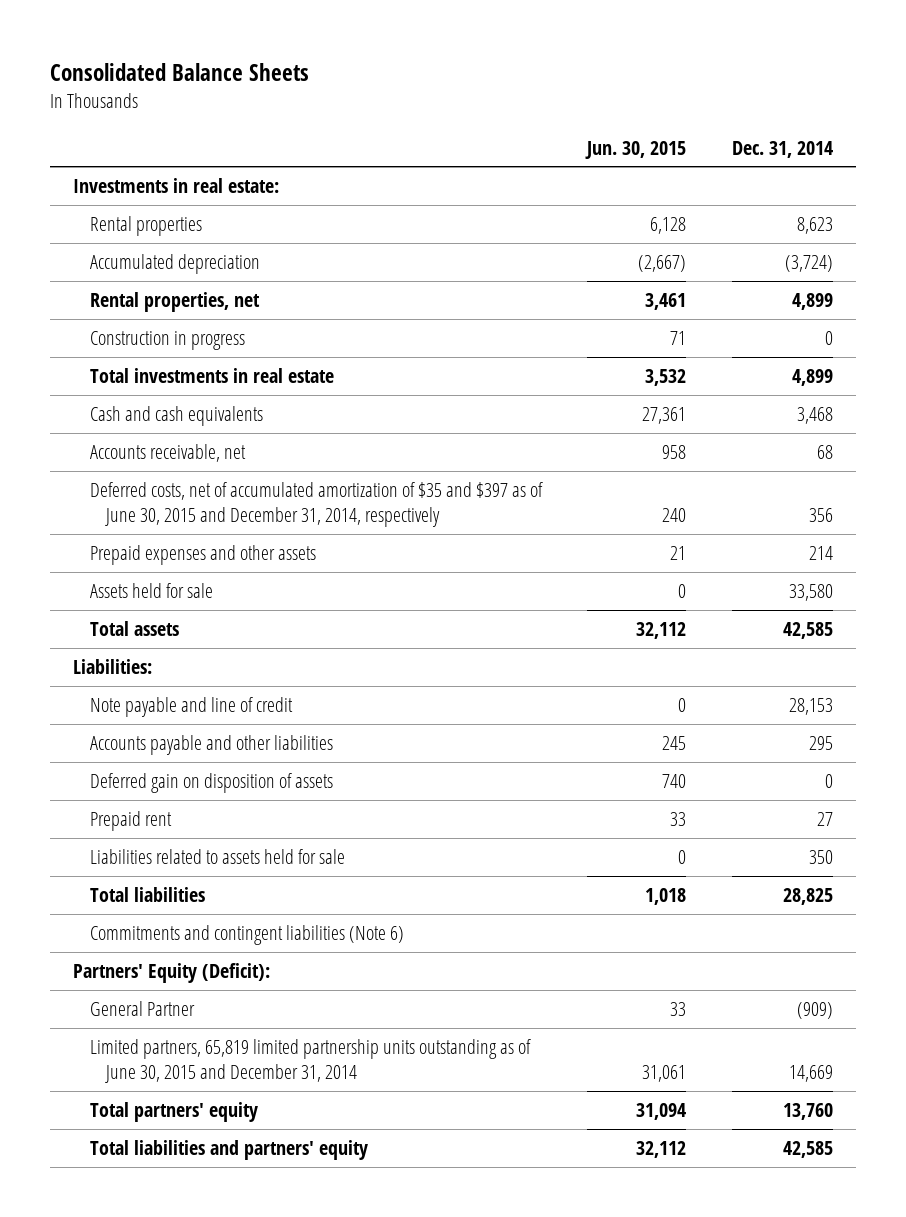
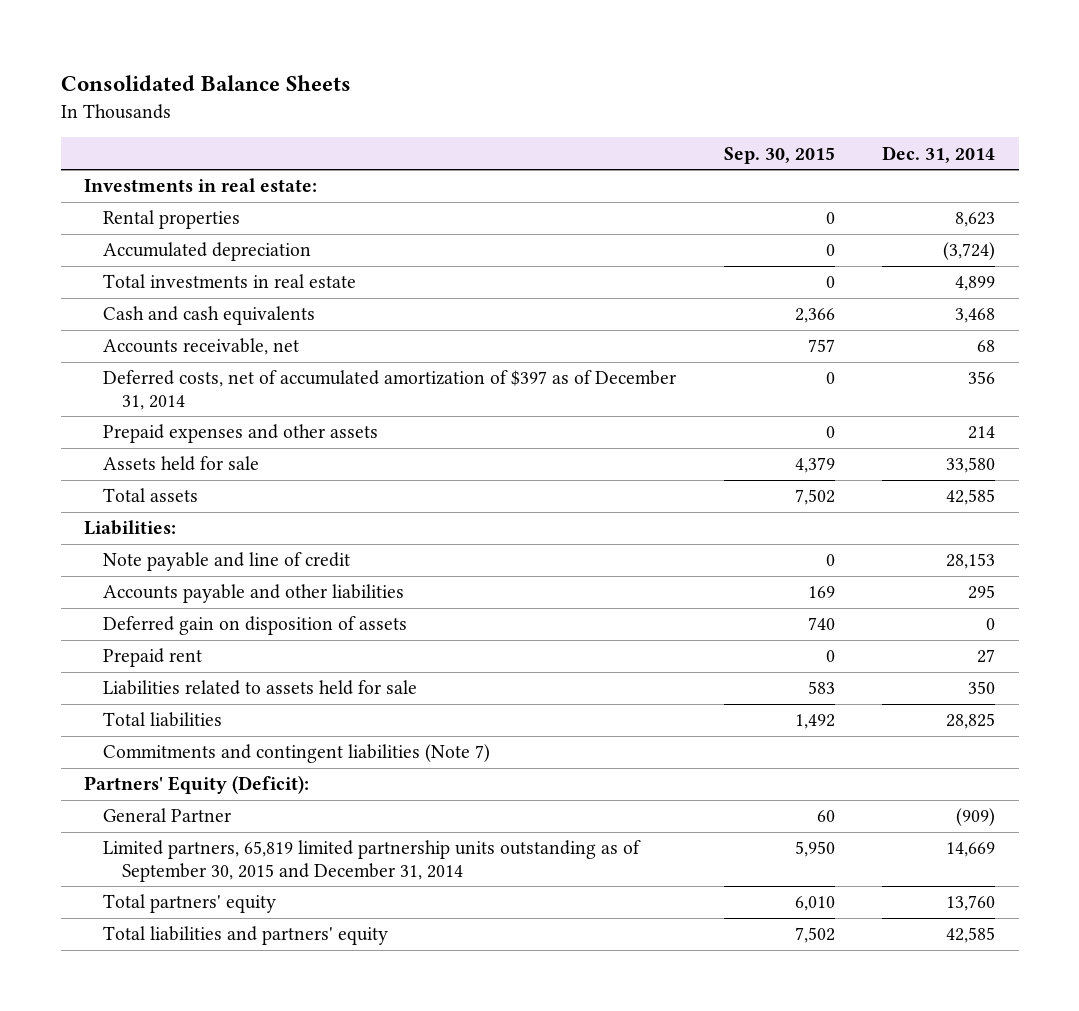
[585,140,687,159] Jun. 30, 2015 -> none
none -> [723,146,835,164] Sep. 30, 2015
[89,292,260,313] Rental properties, net -> none
[89,331,245,351] Construction in progress -> none
[89,482,543,527] Deferred costs, net of accumulated amortization of $35 and $397 as of June 30, 2015 and December 31, 2014, respectively -> [103,370,677,410] Deferred costs, net of accumulated amortization of $397 as of December 31, 2014
[89,925,404,946] Commitments and contingent liabilities (Note 6) -> [103,744,491,764] Commitments and contingent liabilities (Note 7)
[89,1039,531,1083] Limited partners, 65,819 limited partnership units outstanding as of June 30, 2015 and December 31, 2014 -> [103,840,642,882] Limited partners, 65,819 limited partnership units outstanding as of September 30, 2015 and December 31, 2014

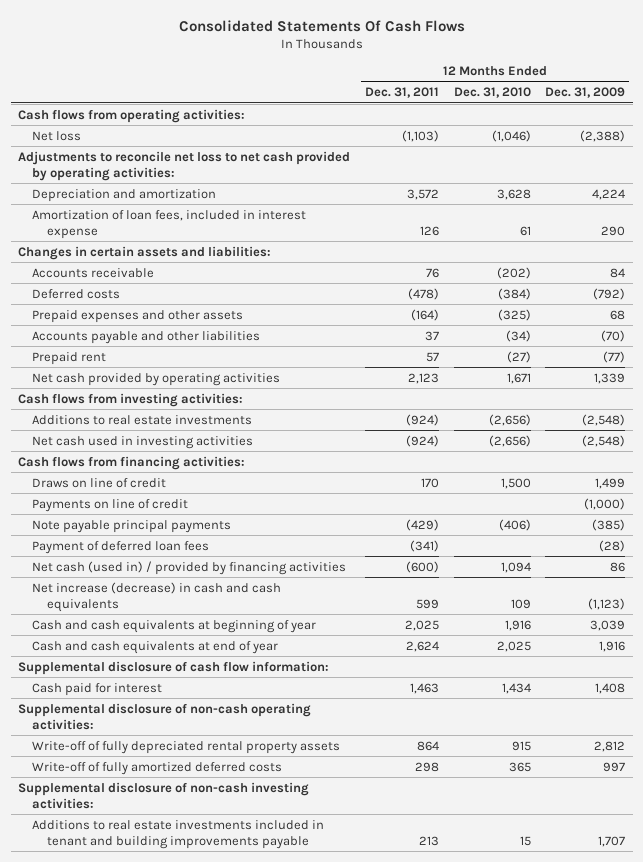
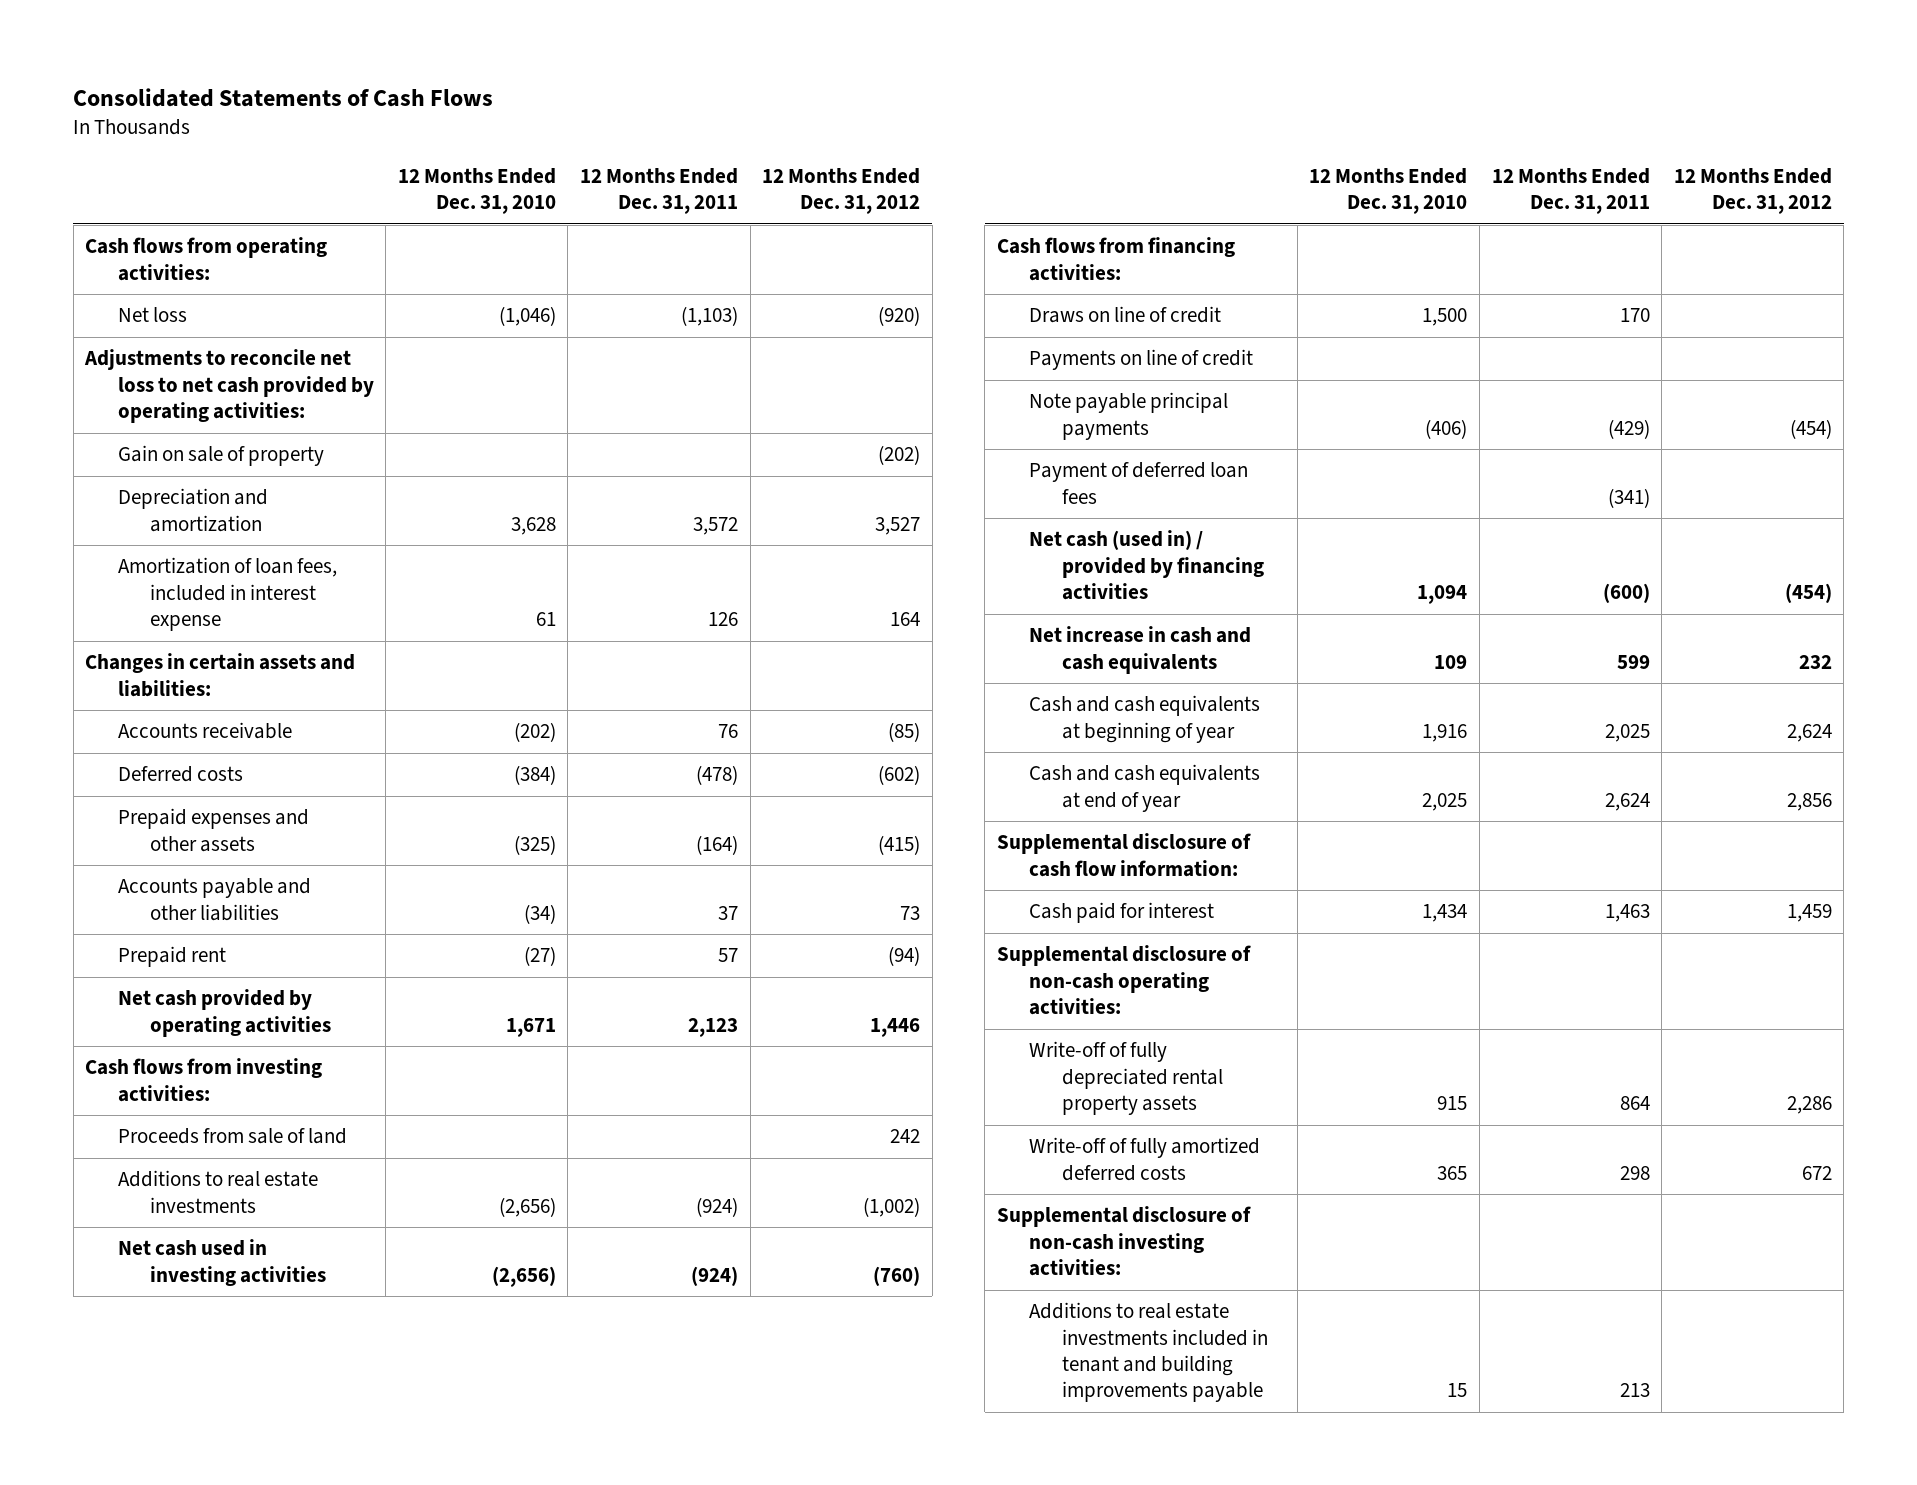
[178,19,465,32] Consolidated Statements Of Cash Flows -> [73,87,494,107] Consolidated Statements of Cash Flows
[545,87,626,99] Dec. 31, 2009 -> none
none -> [762,168,921,215] 12 Months Ended Dec. 31, 2012
none -> [117,445,324,467] Gain on sale of property
none -> [117,1128,347,1145] Proceeds from sale of land
[32,581,282,612] Net increase (decrease) in cash and cash equivalents -> [1029,626,1252,674] Net increase in cash and cash equivalents

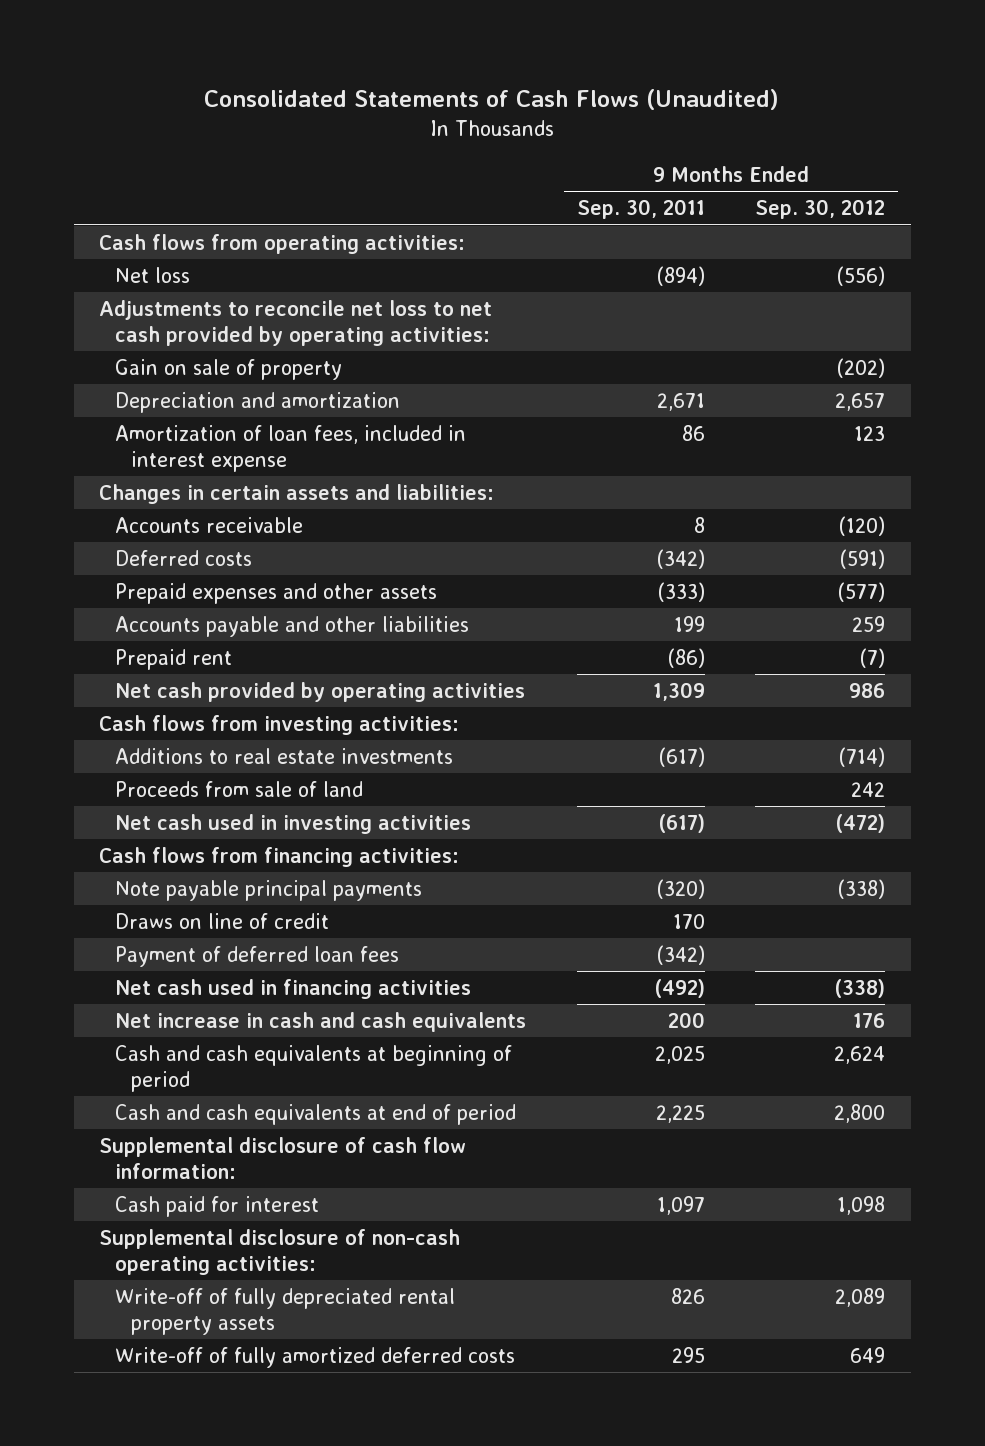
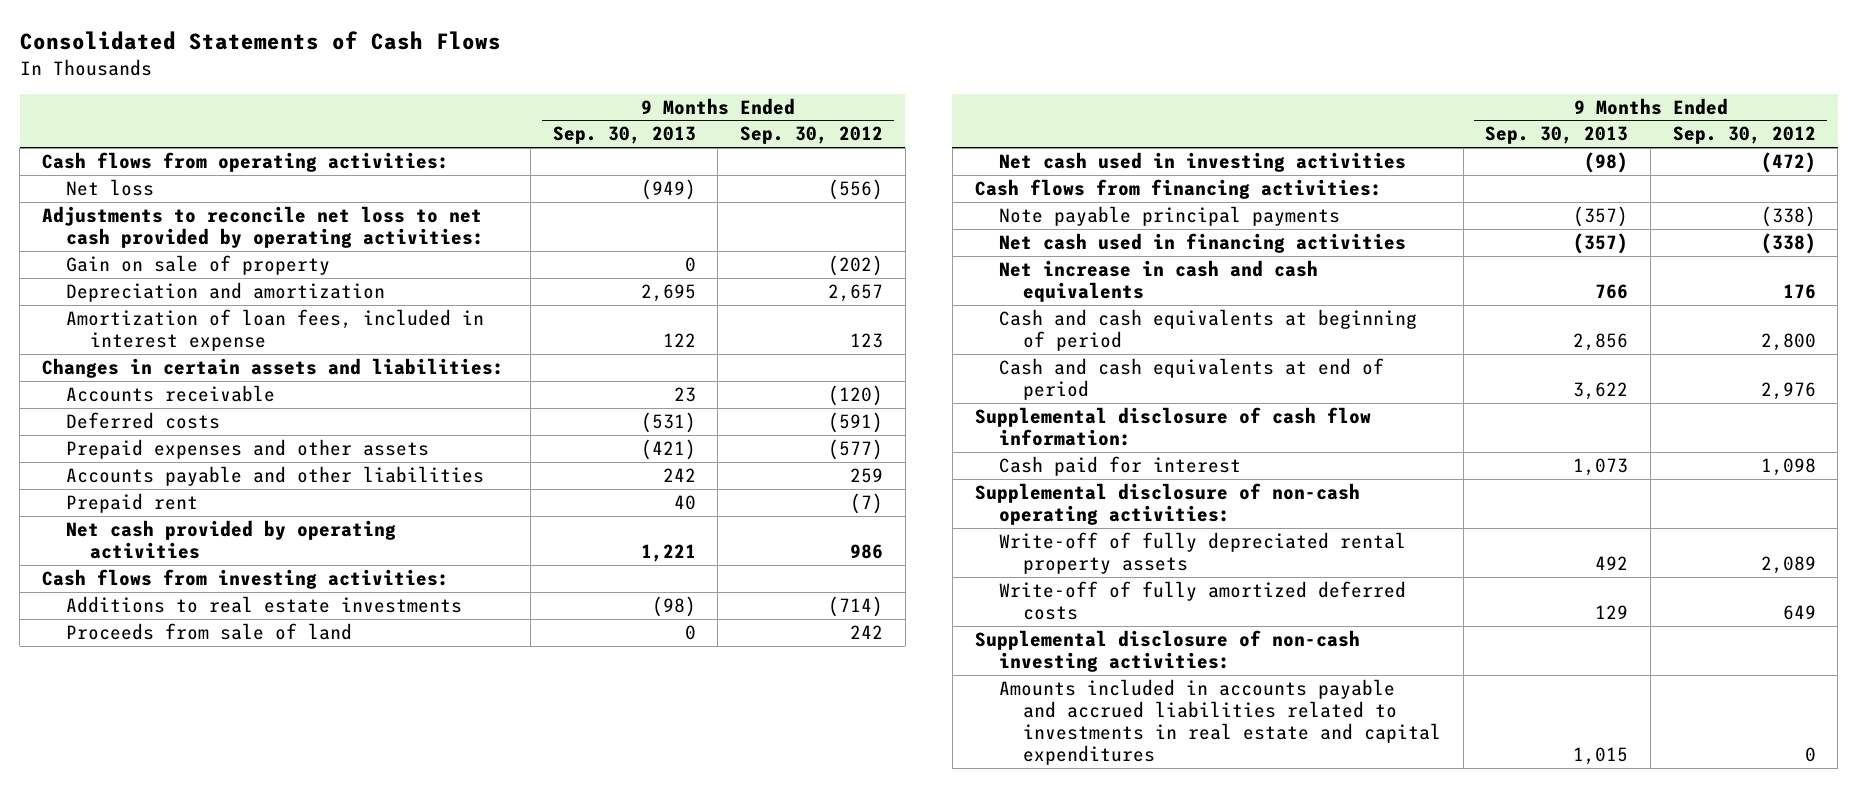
[204,89,780,111] Consolidated Statements of Cash Flows (Unaudited) -> [19,31,501,51] Consolidated Statements of Cash Flows
[576,199,705,220] Sep. 30, 2011 -> none
none -> [552,126,696,145] Sep. 30, 2013
[115,913,330,930] Draws on line of credit -> none
[115,946,400,968] Payment of deferred loan fees -> none
[834,1046,886,1065] 2,624 -> [1760,333,1816,352] 2,800
[834,1104,886,1124] 2,800 -> [1760,382,1816,401] 2,976
none -> [974,630,1360,673] Supplemental disclosure of non-cash investing activities:
none -> [998,679,1442,766] Amounts included in accounts payable and accrued liabilities related to investments in real estate and capital expenditures

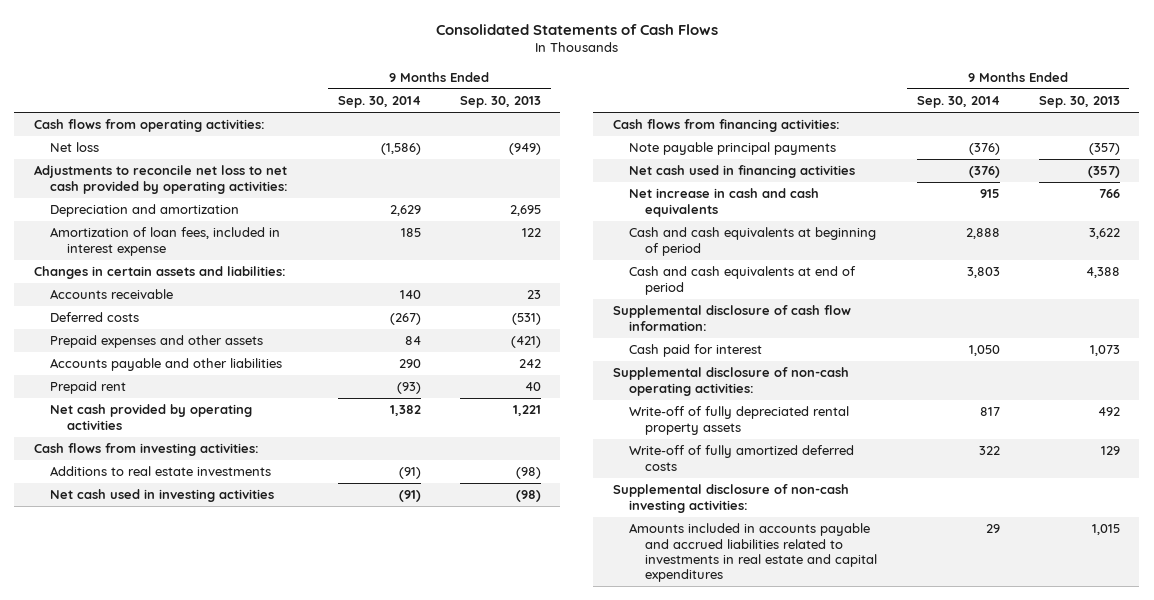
[739,126,883,145] Sep. 30, 2012 -> none
none -> [337,96,421,109] Sep. 30, 2014
[66,255,331,276] Gain on sale of property -> none
[66,623,353,641] Proceeds from sale of land -> none
[1573,333,1629,352] 2,856 -> [1088,228,1120,240] 3,622
[1573,382,1629,401] 3,622 -> [1085,267,1120,279] 4,388

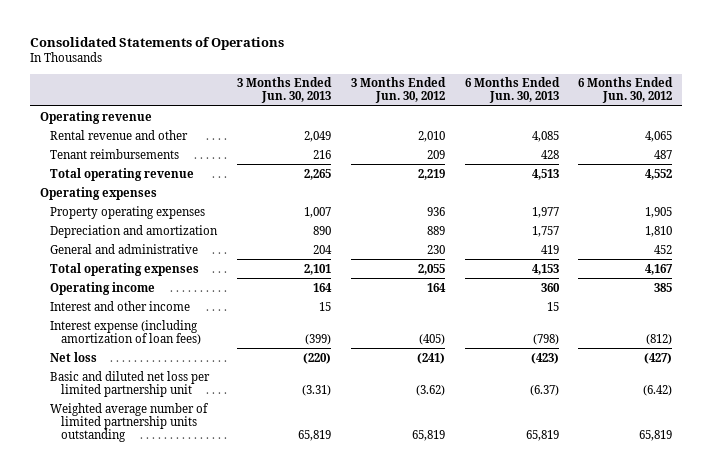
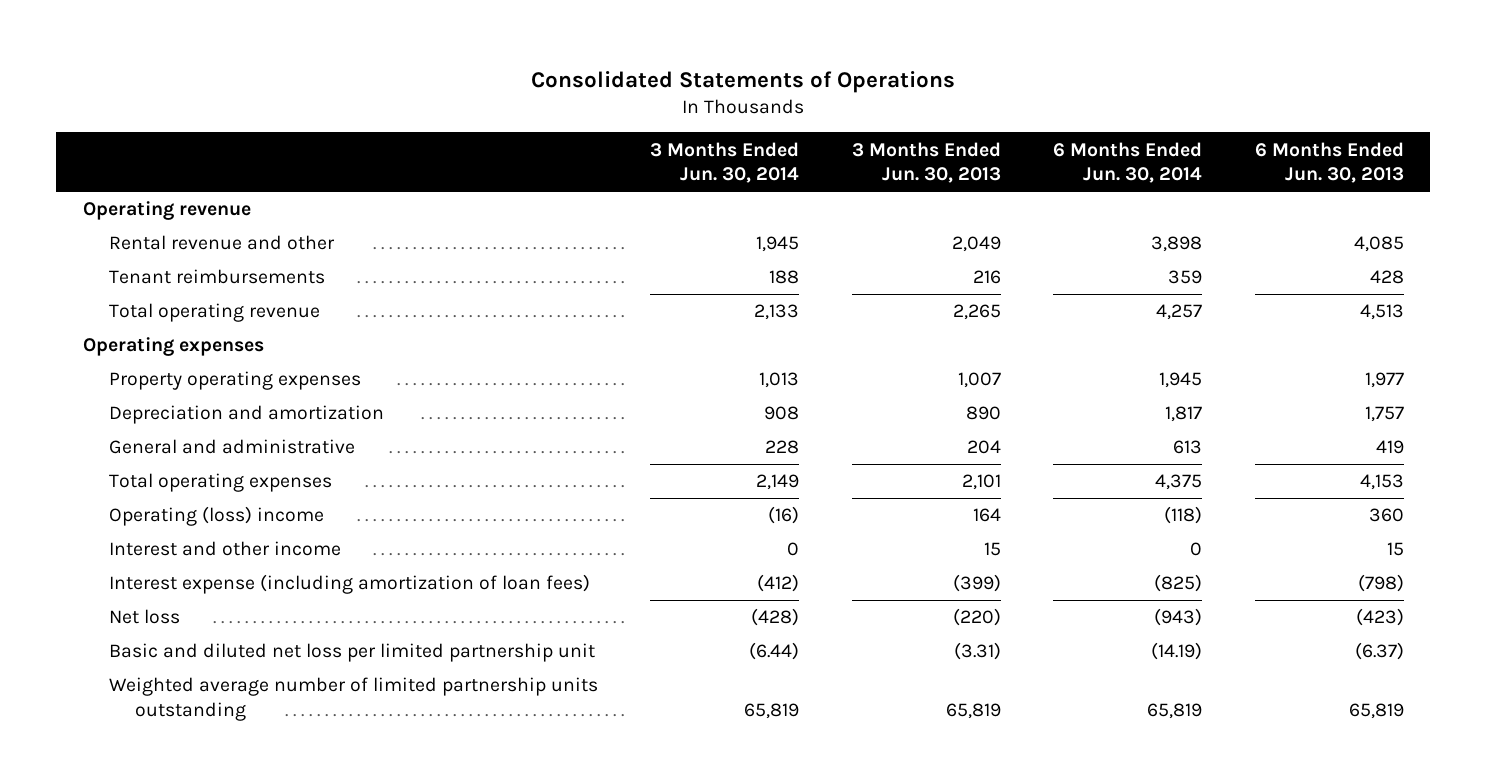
[350,77,446,104] 3 Months Ended Jun. 30, 2012 -> none
[578,77,674,104] 6 Months Ended Jun. 30, 2012 -> none
none -> [650,141,800,184] 3 Months Ended Jun. 30, 2014
none -> [1053,141,1203,184] 6 Months Ended Jun. 30, 2014
[50,281,156,295] Operating income -> [108,506,324,527] Operating (loss) income

